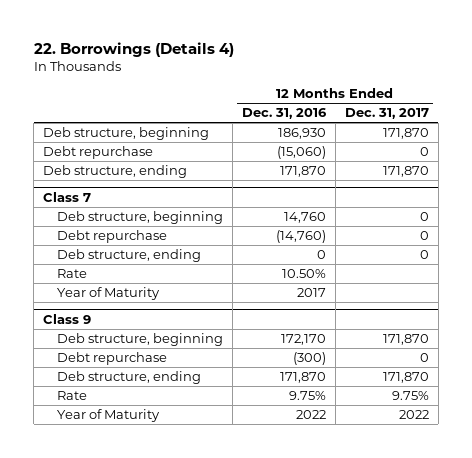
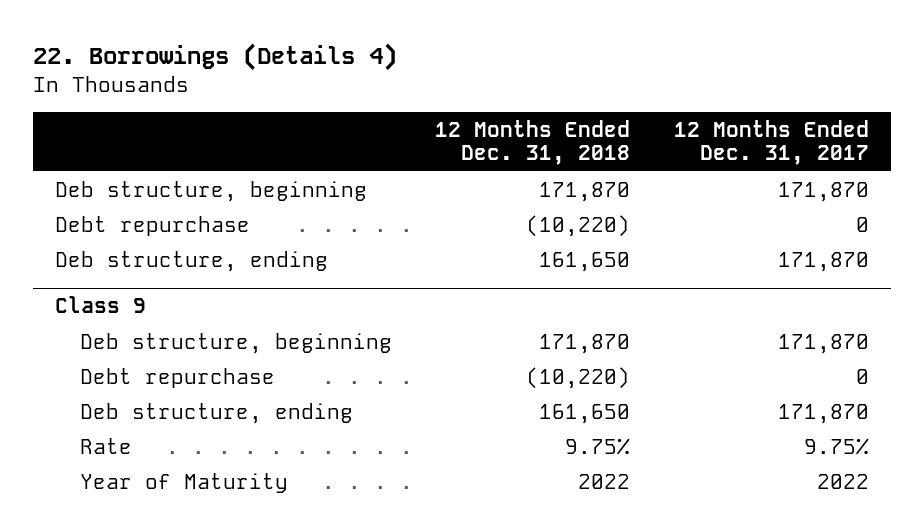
[241,108,327,120] Dec. 31, 2016 -> none
none -> [435,119,631,166] 12 Months Ended Dec. 31, 2018
[43,191,92,202] Class 7 -> none
[56,211,223,225] Deb structure, beginning -> none
[56,230,167,244] Debt repurchase -> none
[56,249,201,263] Deb structure, ending -> none
[56,269,87,279] Rate -> none
[56,287,160,301] Year of Maturity -> none

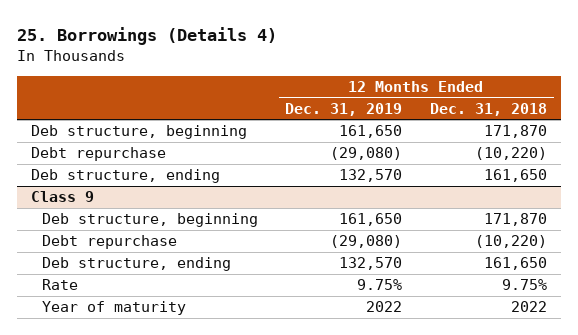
[32,43,397,72] 22. Borrowings (Details 4) -> [17,26,278,45] 25. Borrowings (Details 4)
[673,119,869,166] 12 Months Ended Dec. 31, 2017 -> none
none -> [285,102,403,116] Dec. 31, 2019
[79,472,288,493] Year of Maturity -> [42,301,187,316] Year of maturity

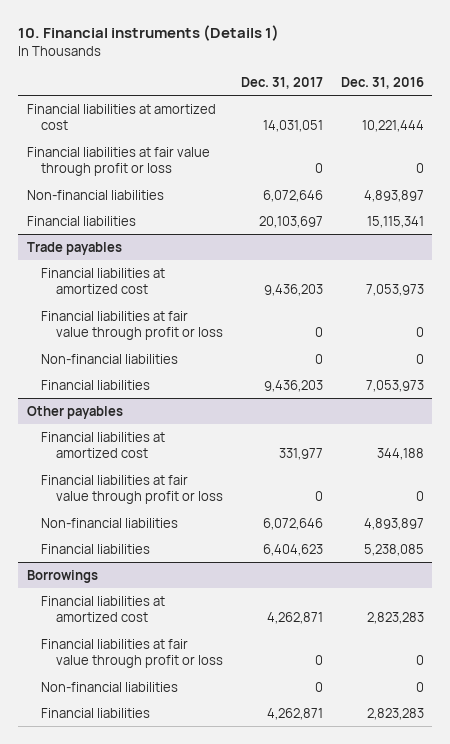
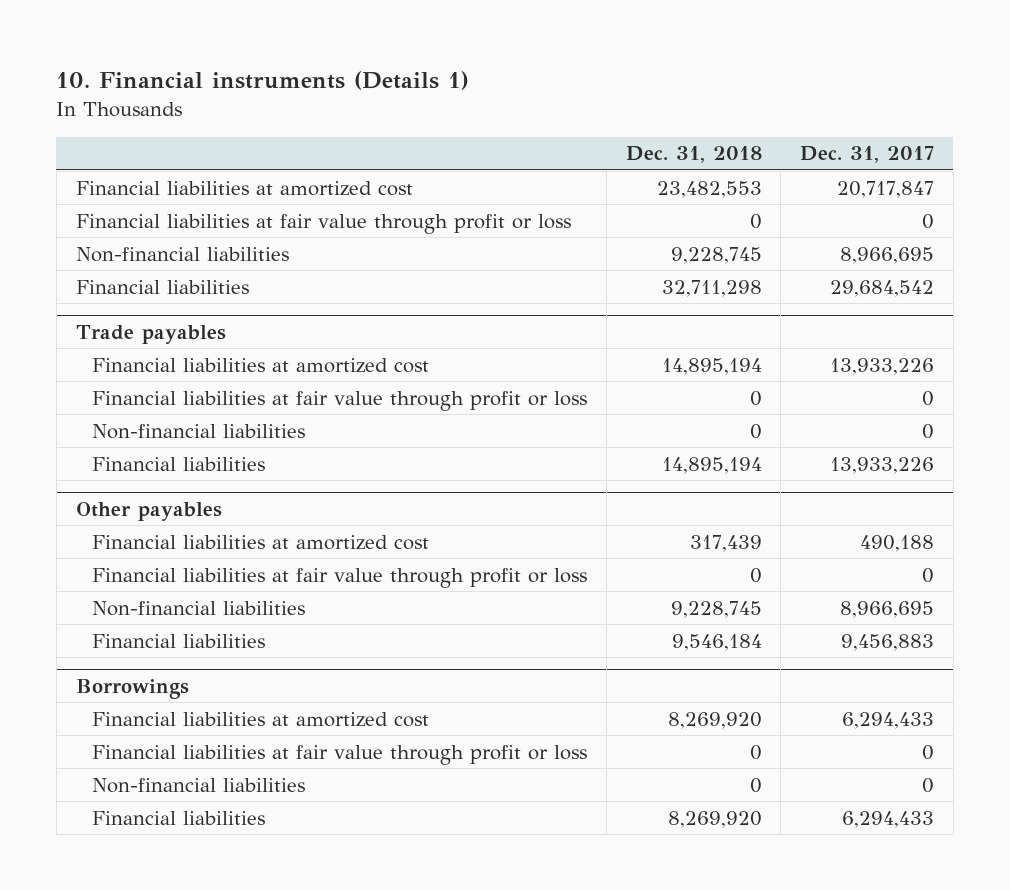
[340,76,424,89] Dec. 31, 2016 -> none
none -> [625,146,762,164] Dec. 31, 2018
[262,120,323,133] 14,031,051 -> [837,180,935,198] 20,717,847
[262,189,323,202] 6,072,646 -> [840,246,935,264] 8,966,695
[258,215,323,228] 20,103,697 -> [830,279,935,297] 29,684,542
[263,284,323,297] 9,436,203 -> [830,357,935,375] 13,933,226
[263,379,323,392] 9,436,203 -> [830,456,935,474] 13,933,226
[278,448,323,461] 331,977 -> [860,534,935,552] 490,188
[262,517,323,530] 6,072,646 -> [840,600,935,618] 8,966,695
[262,543,323,556] 6,404,623 -> [841,633,935,651] 9,456,883
[266,612,323,625] 4,262,871 -> [842,711,935,729] 6,294,433
[266,707,323,720] 4,262,871 -> [842,810,935,828] 6,294,433

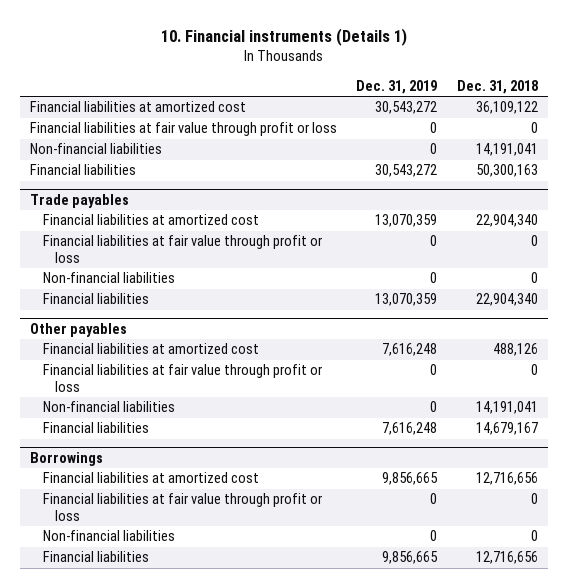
[800,146,935,164] Dec. 31, 2017 -> none
none -> [356,80,438,95] Dec. 31, 2019
[656,180,762,198] 23,482,553 -> [476,101,539,115] 36,109,122
[670,246,762,264] 9,228,745 -> [476,143,539,157] 14,191,041
[661,279,762,297] 32,711,298 -> [476,164,539,178] 50,300,163
[661,357,762,375] 14,895,194 -> [476,214,539,228] 22,904,340
[661,456,762,474] 14,895,194 -> [476,293,539,307] 22,904,340
[689,534,762,552] 317,439 -> [493,343,539,357] 488,126
[670,600,762,618] 9,228,745 -> [476,401,539,415] 14,191,041
[671,633,762,651] 9,546,184 -> [476,422,539,436] 14,679,167
[667,711,762,729] 8,269,920 -> [476,472,539,486] 12,716,656
[667,810,762,828] 8,269,920 -> [476,551,539,565] 12,716,656

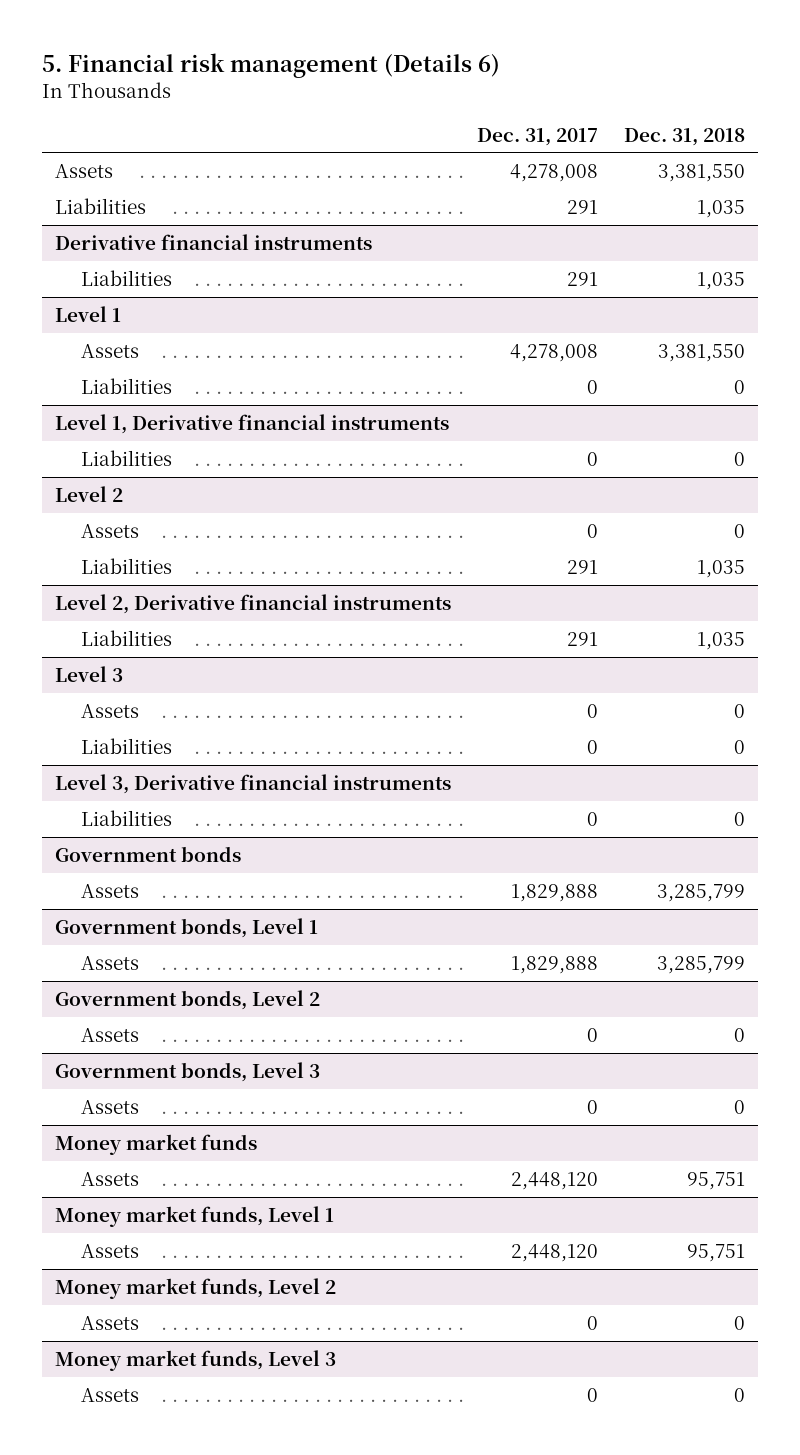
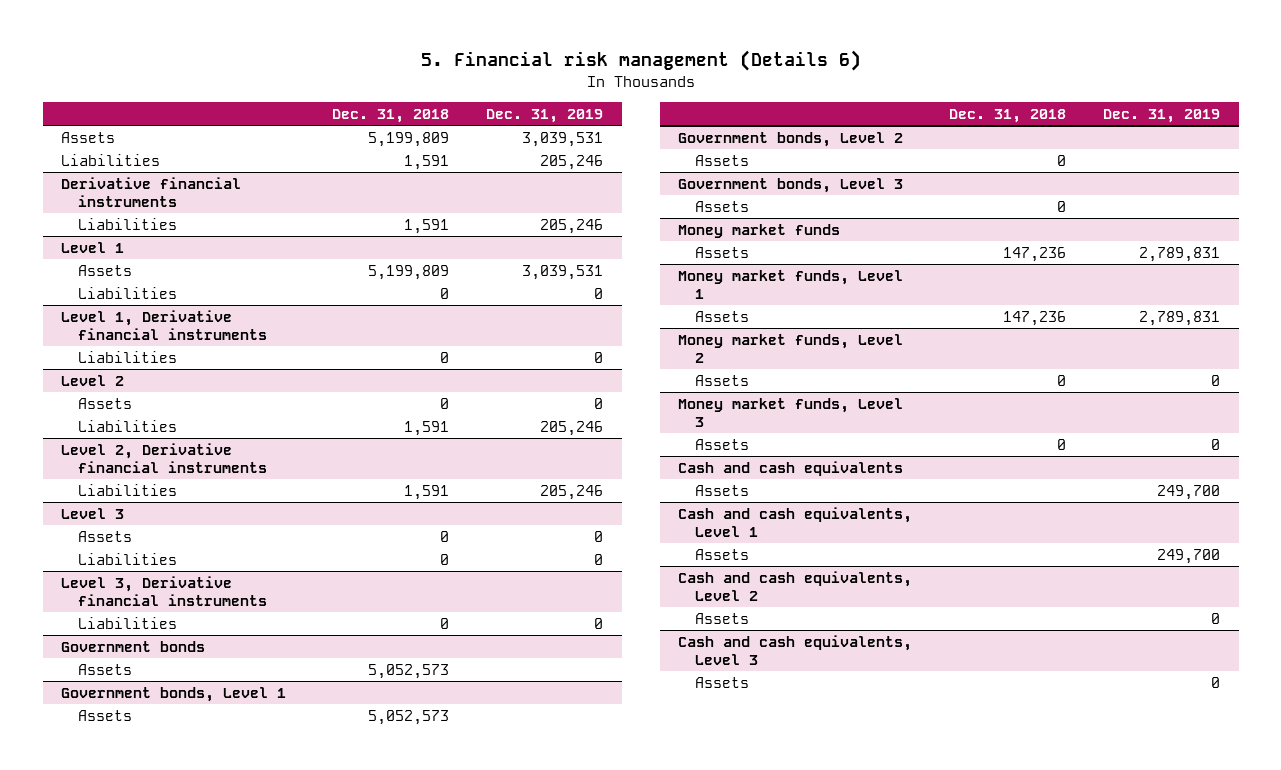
[476,127,598,146] Dec. 31, 2017 -> none
none -> [486,108,604,123] Dec. 31, 2019
[657,163,745,182] 3,381,550 -> [368,132,450,148] 5,199,809
[696,199,745,218] 1,035 -> [404,155,450,171] 1,591
[696,271,745,290] 1,035 -> [404,219,450,235] 1,591
[657,343,745,362] 3,381,550 -> [368,265,450,281] 5,199,809
[696,559,745,578] 1,035 -> [404,421,450,437] 1,591
[696,631,745,650] 1,035 -> [404,485,450,501] 1,591
[656,883,745,902] 3,285,799 -> [368,664,450,680] 5,052,573
[656,955,745,974] 3,285,799 -> [368,710,450,726] 5,052,573
[686,1171,745,1190] 95,751 -> [1003,247,1067,263] 147,236
[686,1243,745,1262] 95,751 -> [1003,311,1067,327] 147,236
none -> [678,461,904,477] Cash and cash equivalents
none -> [694,485,749,497] Assets
none -> [678,507,913,537] Cash and cash equivalents, Level 1
none -> [694,549,749,561] Assets
none -> [678,571,913,601] Cash and cash equivalents, Level 2
none -> [694,613,749,625] Assets
none -> [678,635,913,665] Cash and cash equivalents, Level 3
none -> [694,677,749,689] Assets

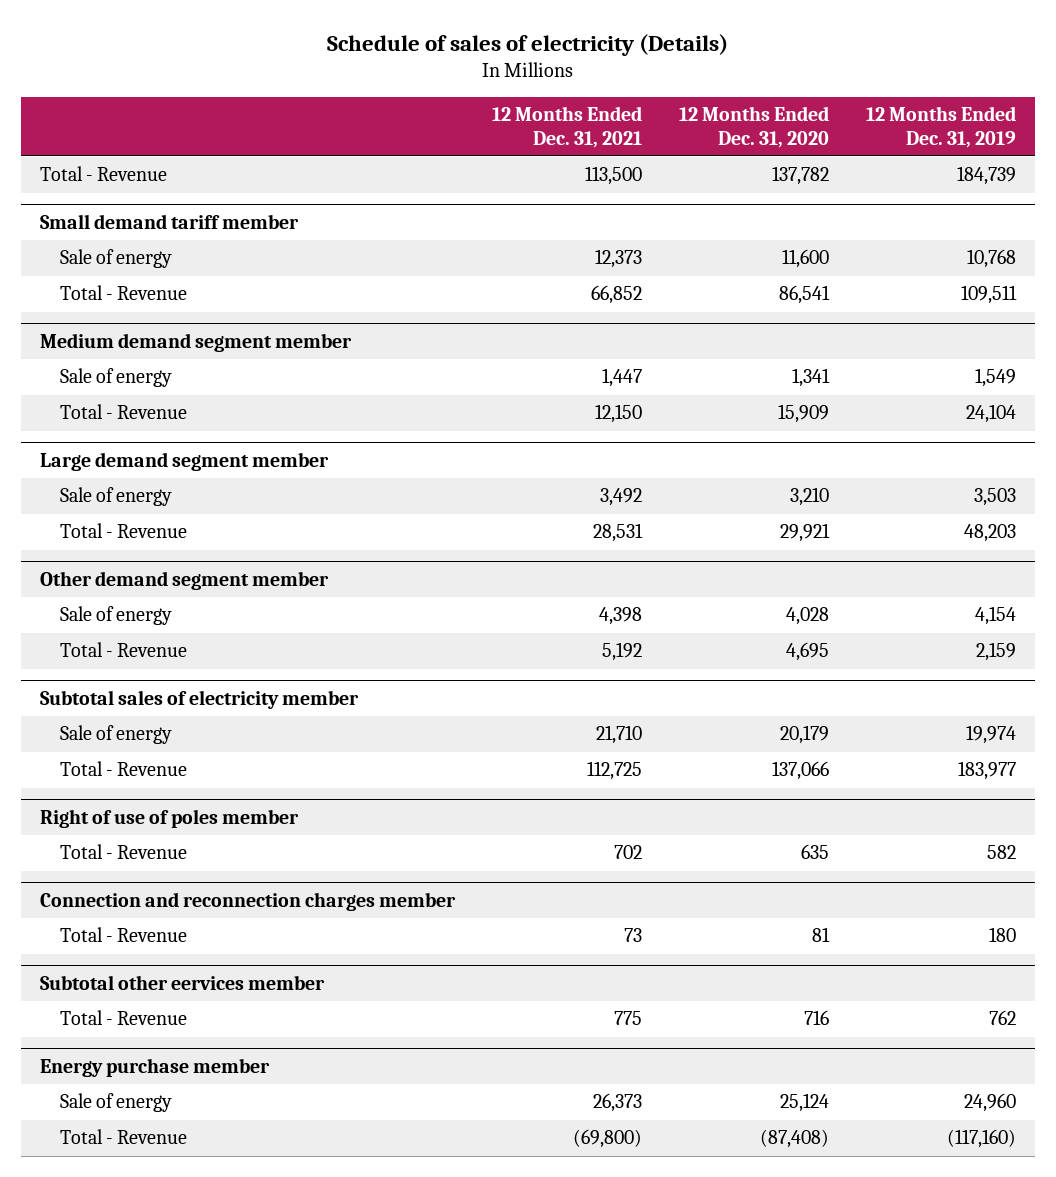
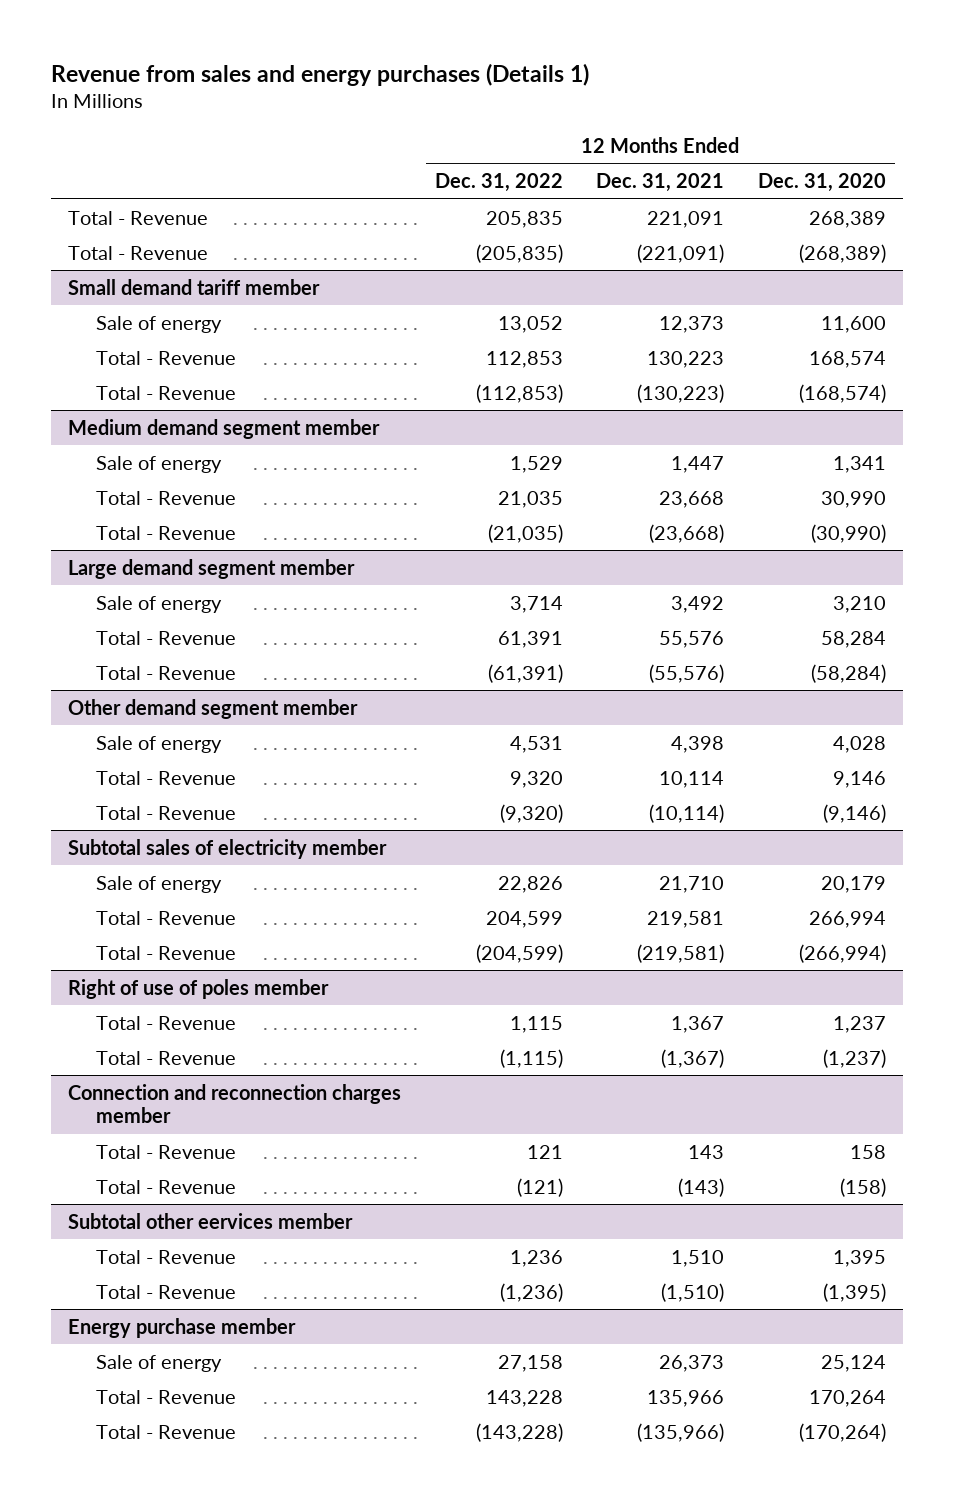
[326,34,728,57] Schedule of sales of electricity (Details) -> [50,62,589,86] Revenue from sales and energy purchases (Details 1)
[866,106,1017,148] 12 Months Ended Dec. 31, 2019 -> none
none -> [434,173,563,193] Dec. 31, 2022
[584,166,642,186] 113,500 -> [647,210,725,228] 221,091
[771,166,829,186] 137,782 -> [809,210,887,228] 268,389
none -> [67,245,208,260] Total - Revenue
[590,285,642,305] 66,852 -> [647,350,725,368] 130,223
[778,285,830,305] 86,541 -> [809,350,887,368] 168,574
none -> [96,385,237,400] Total - Revenue
[594,404,642,424] 12,150 -> [659,490,725,508] 23,668
[777,404,829,424] 15,909 -> [821,490,887,508] 30,990
none -> [96,525,237,540] Total - Revenue
[592,523,643,543] 28,531 -> [659,630,725,648] 55,576
[779,523,830,543] 29,921 -> [821,630,887,648] 58,284
none -> [96,665,237,680] Total - Revenue
[601,642,642,662] 5,192 -> [659,770,725,788] 10,114
[785,642,829,662] 4,695 -> [833,770,887,788] 9,146
none -> [96,805,237,820] Total - Revenue
[586,761,642,781] 112,725 -> [647,910,725,928] 219,581
[771,761,829,781] 137,066 -> [809,910,887,928] 266,994
none -> [96,945,237,960] Total - Revenue
[613,845,642,860] 702 -> [671,1015,725,1033] 1,367
[800,844,829,860] 635 -> [833,1015,887,1033] 1,237
none -> [96,1050,237,1065] Total - Revenue
[623,928,642,943] 73 -> [688,1144,725,1159] 143
[811,927,830,943] 81 -> [850,1144,887,1159] 158
none -> [96,1179,237,1194] Total - Revenue
[613,1011,642,1026] 775 -> [671,1249,725,1267] 1,510
[803,1010,829,1026] 716 -> [833,1249,887,1267] 1,395
none -> [96,1284,237,1299] Total - Revenue
[572,1129,642,1149] (69,800) -> [647,1389,725,1407] 135,966
[759,1129,829,1149] (87,408) -> [809,1389,887,1407] 170,264
none -> [96,1424,237,1439] Total - Revenue

